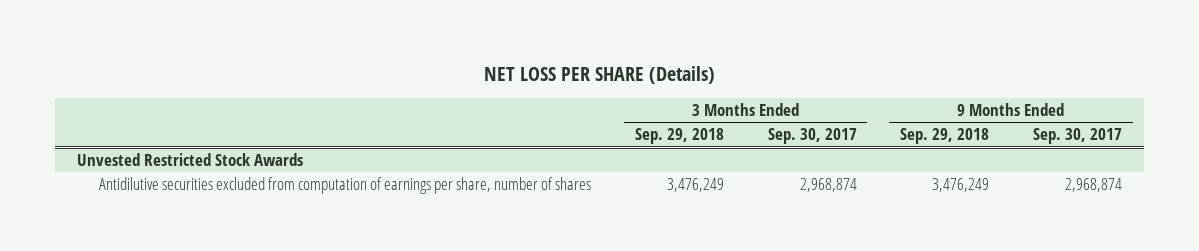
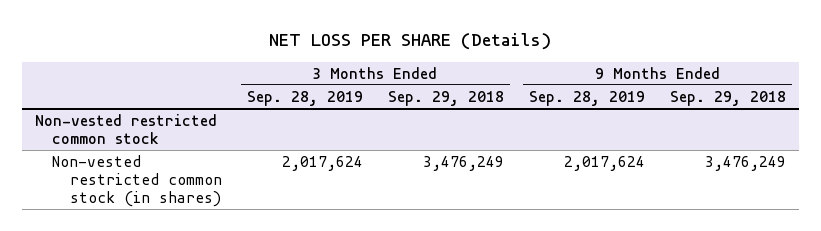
[767,128,857,145] Sep. 30, 2017 -> none
[1033,128,1123,145] Sep. 30, 2017 -> none
none -> [246,90,363,106] Sep. 28, 2019
none -> [529,90,646,106] Sep. 28, 2019
[76,153,303,167] Unvested Restricted Stock Awards -> [34,114,217,145] Non-vested restricted common stock
[98,177,591,195] Antidilutive securities excluded from computation of earnings per share, number of shares -> [52,155,222,207] Non-vested restricted common stock (in shares)

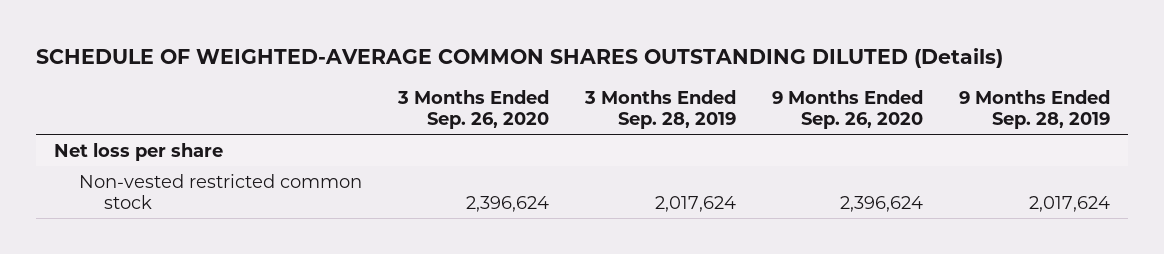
[269,33,552,51] NET LOSS PER SHARE (Details) -> [36,48,1004,69] SCHEDULE OF WEIGHTED-AVERAGE COMMON SHARES OUTSTANDING DILUTED (Details)
[387,90,504,106] Sep. 29, 2018 -> none
[670,90,787,106] Sep. 29, 2018 -> none
none -> [397,89,550,130] 3 Months Ended Sep. 26, 2020
none -> [771,89,923,130] 9 Months Ended Sep. 26, 2020
[34,114,217,145] Non-vested restricted common stock -> none
none -> [54,142,224,161] Net loss per share
[52,155,222,207] Non-vested restricted common stock (in shares) -> [79,173,363,210] Non-vested restricted common stock

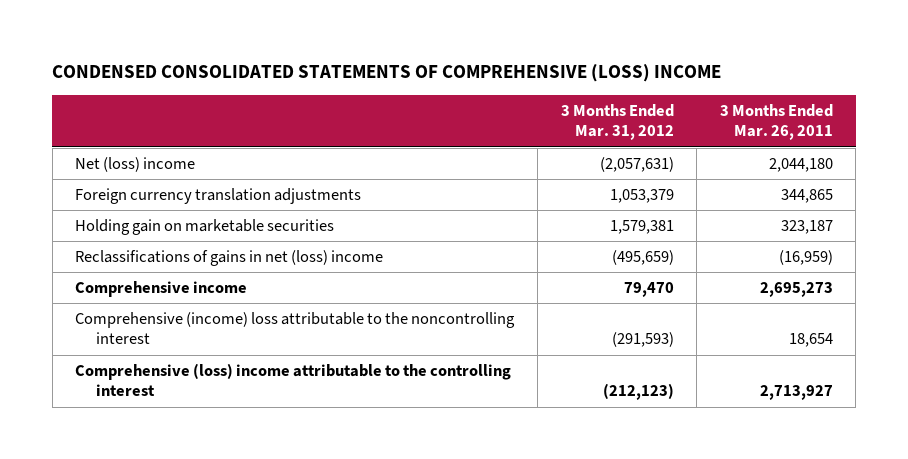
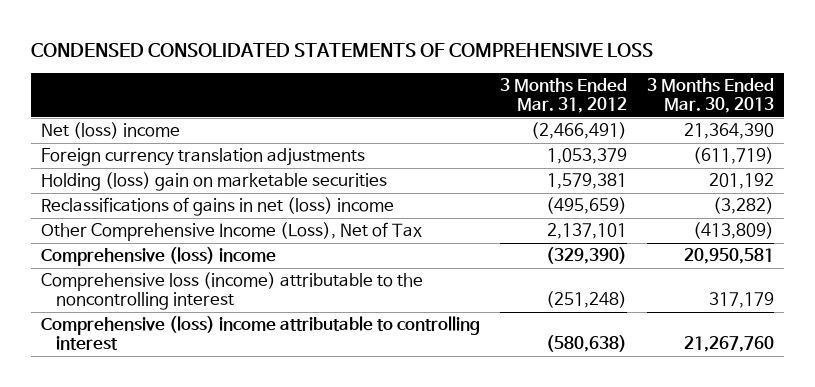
[52,64,722,83] CONDENSED CONSOLIDATED STATEMENTS OF COMPREHENSIVE (LOSS) INCOME -> [31,42,654,57] CONDENSED CONSOLIDATED STATEMENTS OF COMPREHENSIVE LOSS
[719,104,833,141] 3 Months Ended Mar. 26, 2011 -> none
none -> [646,78,774,114] 3 Months Ended Mar. 30, 2013
[599,157,674,173] (2,057,631) -> [531,122,628,140] (2,466,491)
[75,219,335,236] Holding gain on marketable securities -> [41,172,388,192] Holding (loss) gain on marketable securities
none -> [41,222,423,242] Other Comprehensive Income (Loss), Net of Tax
[75,281,248,298] Comprehensive income -> [41,247,277,267] Comprehensive (loss) income
[623,282,674,298] 79,470 -> [546,247,628,265] (329,390)
[75,312,516,345] Comprehensive (income) loss attributable to the noncontrolling interest -> [41,272,424,311] Comprehensive loss (income) attributable to the noncontrolling interest
[611,332,674,348] (291,593) -> [546,291,628,309] (251,248)
[75,363,512,397] Comprehensive (loss) income attributable to the controlling interest -> [41,316,481,351] Comprehensive (loss) income attributable to controlling interest
[602,383,674,401] (212,123) -> [546,335,628,353] (580,638)

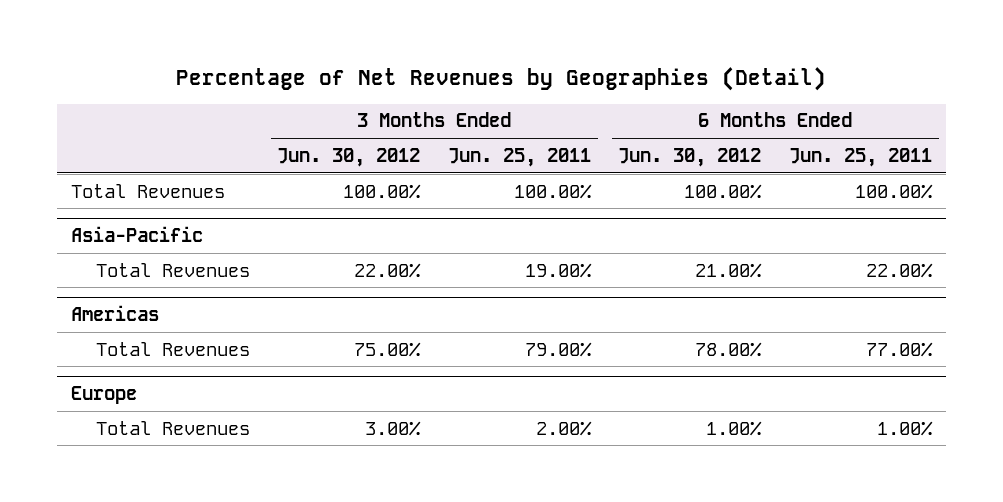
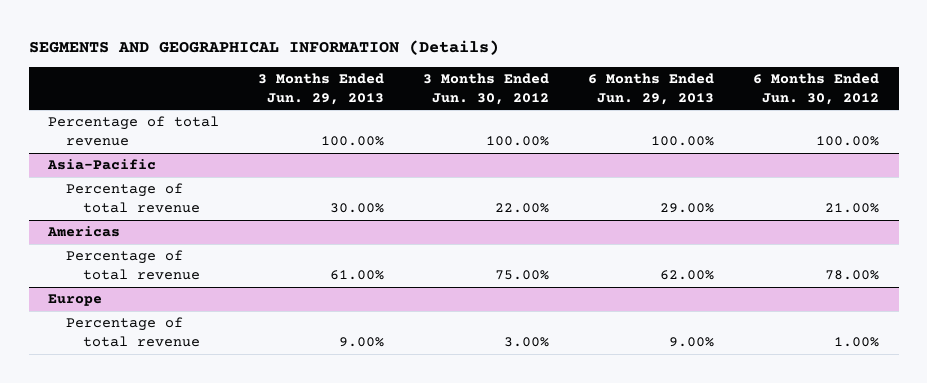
[176,67,827,92] Percentage of Net Revenues by Geographies (Detail) -> [28,39,499,55] SEGMENTS AND GEOGRAPHICAL INFORMATION (Details)
[447,147,591,167] Jun. 25, 2011 -> none
[789,147,933,167] Jun. 25, 2011 -> none
none -> [258,72,385,105] 3 Months Ended Jun. 29, 2013
none -> [588,72,715,105] 6 Months Ended Jun. 29, 2013
[70,183,225,198] Total Revenues -> [48,116,220,147] Percentage of total revenue
[95,262,250,277] Total Revenues -> [65,183,201,214] Percentage of total revenue
[95,341,250,356] Total Revenues -> [65,250,201,281] Percentage of total revenue
[95,420,250,435] Total Revenues -> [65,317,201,348] Percentage of total revenue

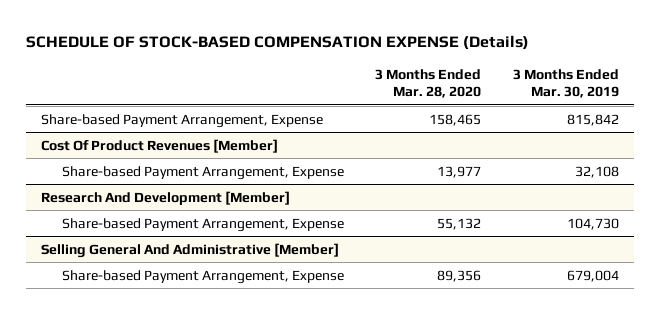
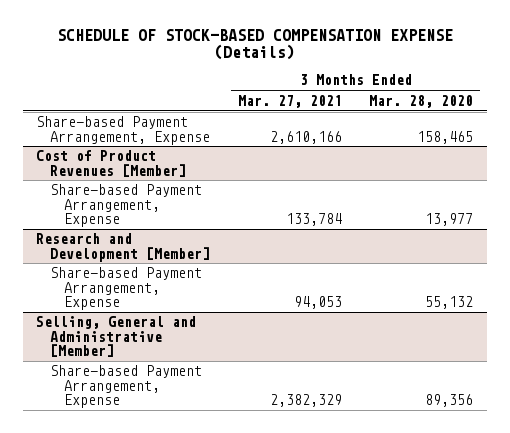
[512,68,619,99] 3 Months Ended Mar. 30, 2019 -> none
none -> [237,94,342,108] Mar. 27, 2021
[41,138,279,153] Cost Of Product Revenues [Member] -> [36,150,187,177] Cost of Product Revenues [Member]
[41,190,291,205] Research And Development [Member] -> [36,233,211,262] Research and Development [Member]
[41,242,340,258] Selling General And Administrative [Member] -> [36,316,197,357] Selling, General and Administrative [Member]

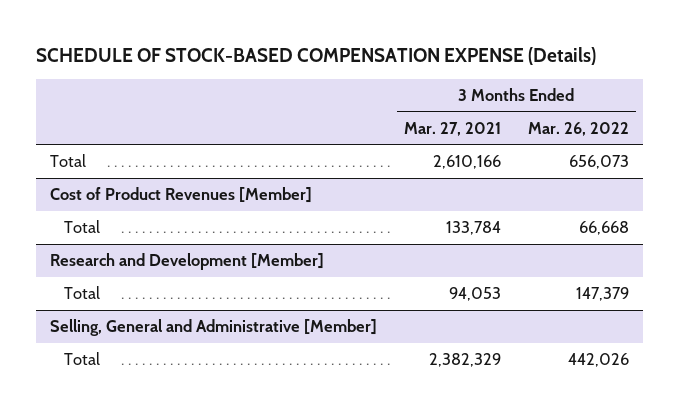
[369,94,474,108] Mar. 28, 2020 -> none
none -> [527,121,629,136] Mar. 26, 2022
[36,116,211,145] Share-based Payment Arrangement, Expense -> [49,154,86,168] Total
[50,184,203,227] Share-based Payment Arrangement, Expense -> [63,220,100,234] Total
[50,267,203,310] Share-based Payment Arrangement, Expense -> [63,286,100,300] Total
[50,365,203,408] Share-based Payment Arrangement, Expense -> [63,352,100,366] Total

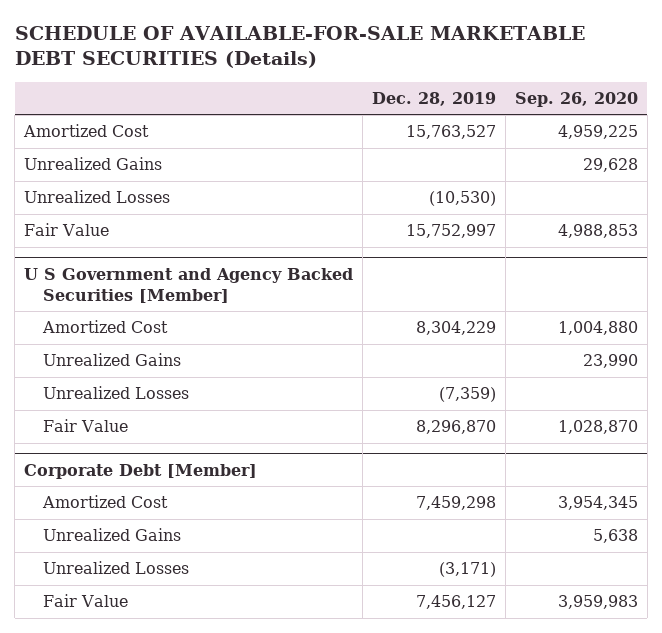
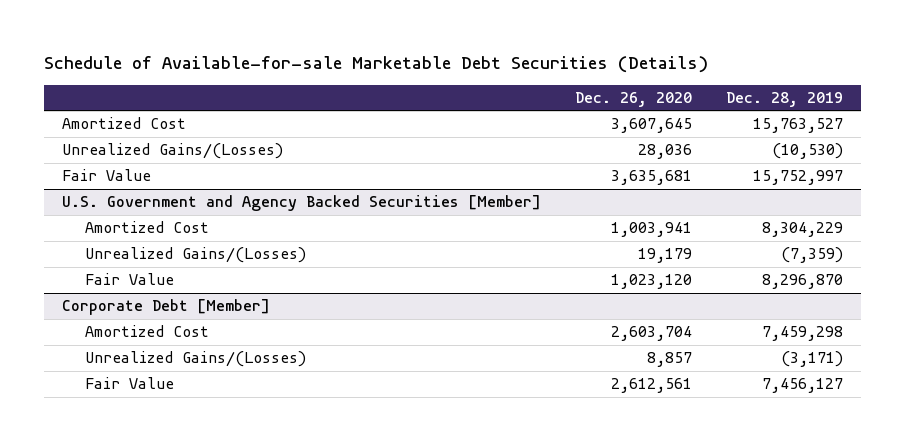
[14,26,585,69] SCHEDULE OF AVAILABLE-FOR-SALE MARKETABLE DEBT SECURITIES (Details) -> [44,55,709,73] Schedule of Available-for-sale Marketable Debt Securities (Details)
[514,91,638,107] Sep. 26, 2020 -> none
none -> [574,91,692,107] Dec. 26, 2020
[24,157,163,171] Unrealized Gains -> none
[24,190,171,204] Unrealized Losses -> [61,143,283,160] Unrealized Gains/(Losses)
[24,267,354,303] U S Government and Agency Backed Securities [Member] -> [61,195,541,212] U.S. Government and Agency Backed Securities [Member]
[43,353,182,367] Unrealized Gains -> none
[43,386,190,400] Unrealized Losses -> [85,247,307,264] Unrealized Gains/(Losses)
[43,528,182,542] Unrealized Gains -> none
[43,561,190,575] Unrealized Losses -> [85,351,307,368] Unrealized Gains/(Losses)

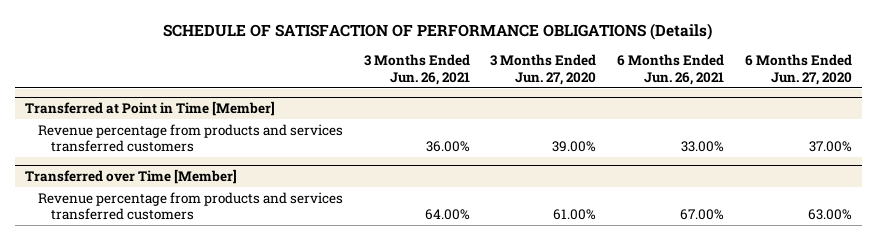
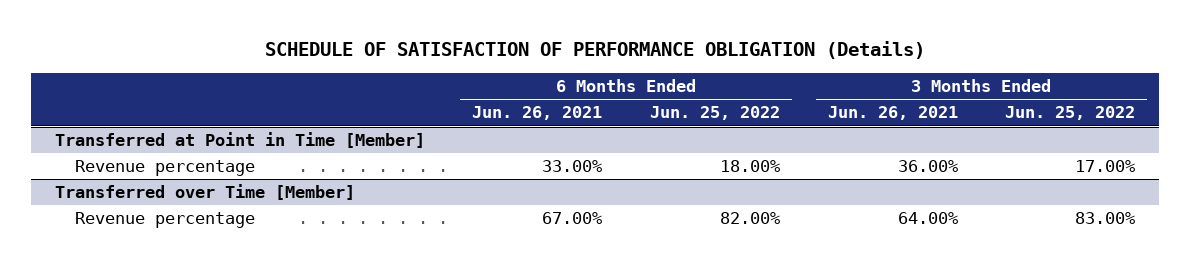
[163,22,713,40] SCHEDULE OF SATISFACTION OF PERFORMANCE OBLIGATIONS (Details) -> [264,41,925,60] SCHEDULE OF SATISFACTION OF PERFORMANCE OBLIGATION (Details)
[490,54,597,85] 3 Months Ended Jun. 27, 2020 -> none
[744,54,852,85] 6 Months Ended Jun. 27, 2020 -> none
none -> [649,106,780,121] Jun. 25, 2022
none -> [1005,106,1136,121] Jun. 25, 2022
[38,123,344,153] Revenue percentage from products and services transferred customers -> [74,160,255,177] Revenue percentage
[38,191,344,221] Revenue percentage from products and services transferred customers -> [74,212,255,229] Revenue percentage

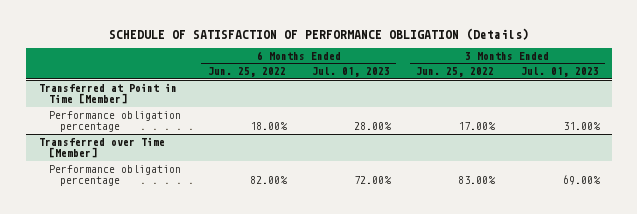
[472,106,603,121] Jun. 26, 2021 -> none
[827,106,958,121] Jun. 26, 2021 -> none
none -> [311,67,390,78] Jul. 01, 2023
none -> [520,67,599,78] Jul. 01, 2023
[74,160,255,177] Revenue percentage -> [49,110,182,133] Performance obligation percentage
[74,212,255,229] Revenue percentage -> [49,164,182,187] Performance obligation percentage

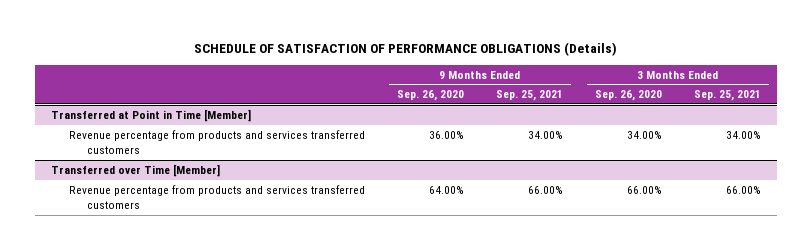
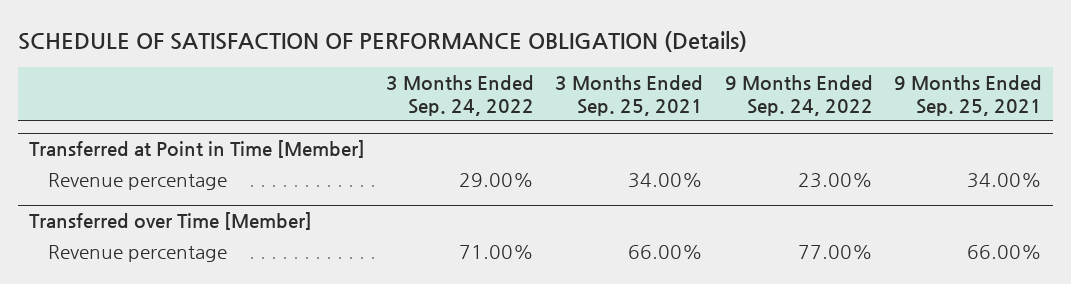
[193,42,617,57] SCHEDULE OF SATISFACTION OF PERFORMANCE OBLIGATIONS (Details) -> [18,31,748,53] SCHEDULE OF SATISFACTION OF PERFORMANCE OBLIGATION (Details)
[396,90,464,102] Sep. 26, 2020 -> none
[594,90,662,102] Sep. 26, 2020 -> none
none -> [386,74,535,117] 3 Months Ended Sep. 24, 2022
none -> [724,74,873,117] 9 Months Ended Sep. 24, 2022
[68,129,365,155] Revenue percentage from products and services transferred customers -> [47,172,227,190] Revenue percentage
[68,184,365,210] Revenue percentage from products and services transferred customers -> [47,244,227,262] Revenue percentage

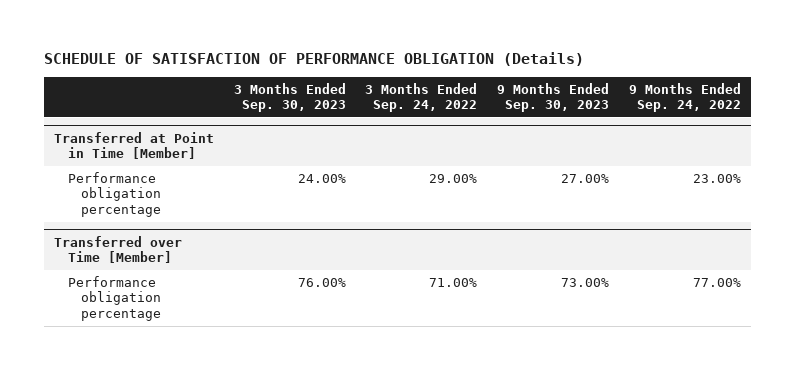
[555,74,704,117] 3 Months Ended Sep. 25, 2021 -> none
[893,74,1042,117] 9 Months Ended Sep. 25, 2021 -> none
none -> [233,82,346,113] 3 Months Ended Sep. 30, 2023
none -> [497,82,610,113] 9 Months Ended Sep. 30, 2023
[47,172,227,190] Revenue percentage -> [67,171,162,218] Performance obligation percentage
[47,244,227,262] Revenue percentage -> [67,275,162,322] Performance obligation percentage

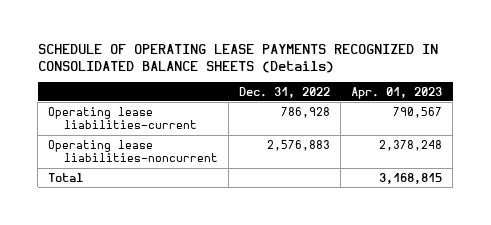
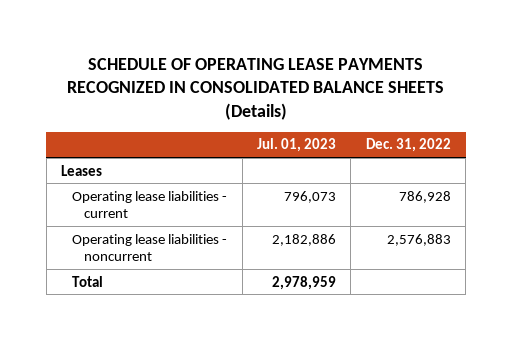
[351,86,443,99] Apr. 01, 2023 -> none
none -> [257,138,337,153] Jul. 01, 2023
none -> [61,164,103,176] Leases
[48,106,198,130] Operating lease liabilities-current -> [72,190,228,219] Operating lease liabilities - current
[48,139,219,163] Operating lease liabilities-noncurrent -> [72,233,228,262] Operating lease liabilities - noncurrent

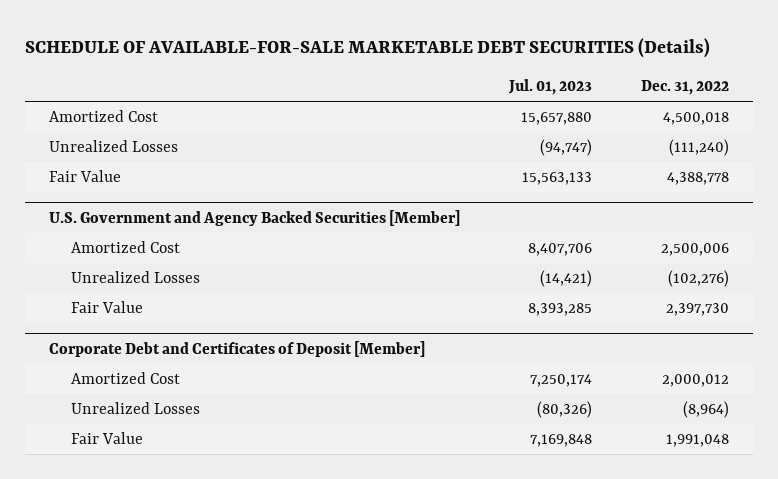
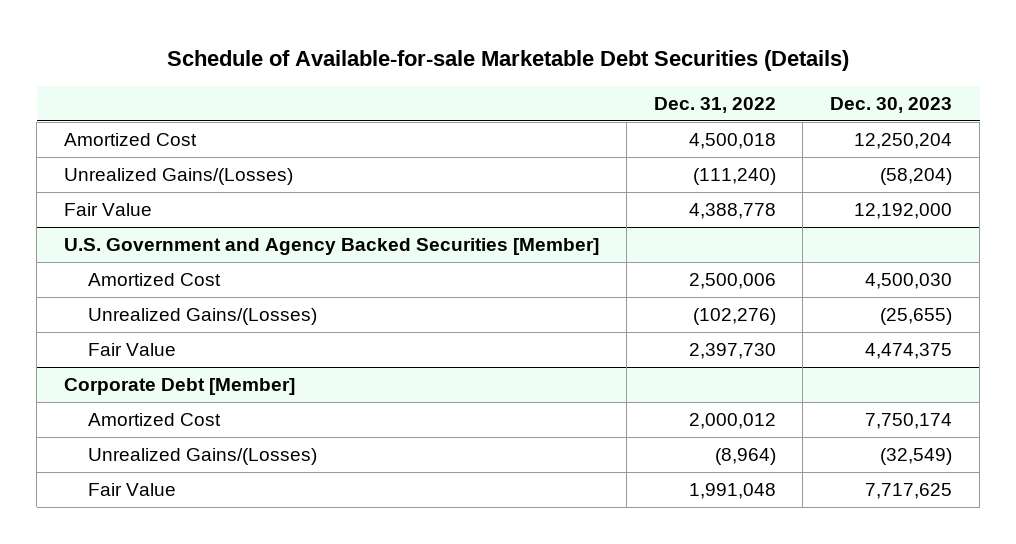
[24,37,710,58] SCHEDULE OF AVAILABLE-FOR-SALE MARKETABLE DEBT SECURITIES (Details) -> [167,50,850,72] Schedule of Available-for-sale Marketable Debt Securities (Details)
[507,79,592,96] Jul. 01, 2023 -> none
none -> [830,96,953,113] Dec. 30, 2023
[49,140,179,153] Unrealized Losses -> [63,168,293,186] Unrealized Gains/(Losses)
[70,271,200,284] Unrealized Losses -> [87,308,317,326] Unrealized Gains/(Losses)
[49,340,426,357] Corporate Debt and Certificates of Deposit [Member] -> none
none -> [63,378,295,396] Corporate Debt [Member]
[70,402,200,415] Unrealized Losses -> [87,448,317,466] Unrealized Gains/(Losses)

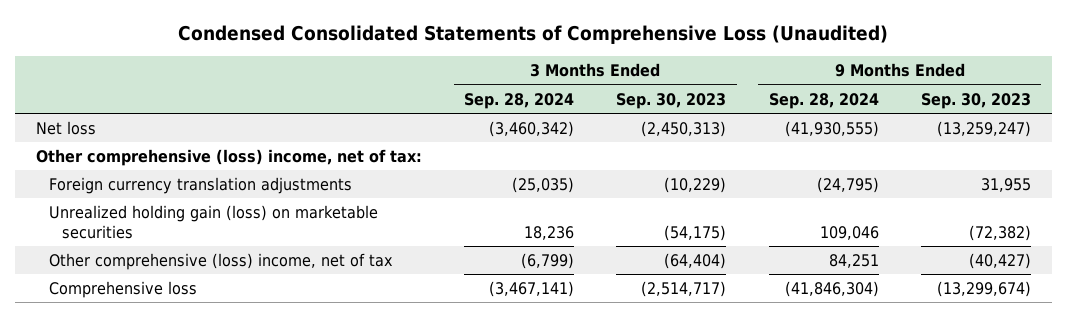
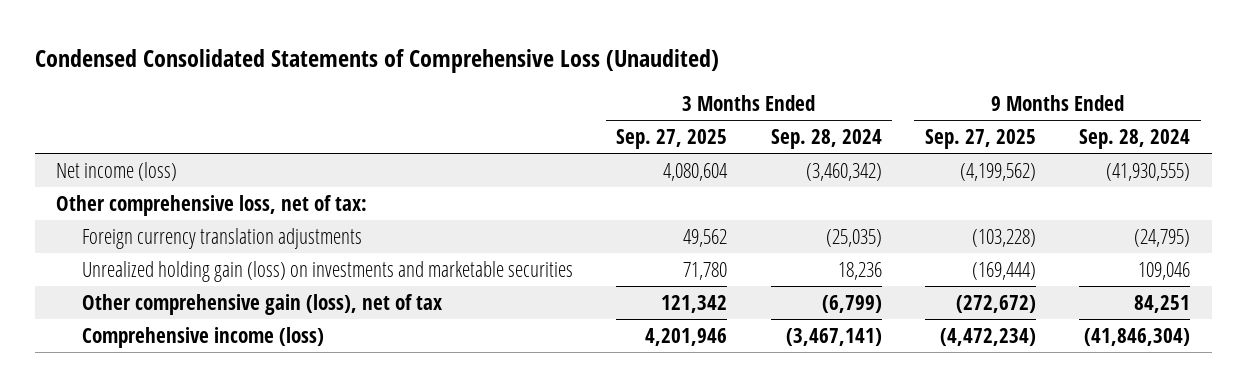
[616,92,727,109] Sep. 30, 2023 -> none
[920,92,1031,109] Sep. 30, 2023 -> none
none -> [616,129,728,150] Sep. 27, 2025
none -> [924,129,1036,150] Sep. 27, 2025
[36,121,97,136] Net loss -> [56,161,178,181] Net income (loss)
[36,149,423,167] Other comprehensive (loss) income, net of tax: -> [56,194,368,216] Other comprehensive loss, net of tax:
[49,205,379,240] Unrealized holding gain (loss) on marketable securities -> [82,260,574,282] Unrealized holding gain (loss) on investments and marketable securities
[49,253,394,271] Other comprehensive (loss) income, net of tax -> [82,293,443,315] Other comprehensive gain (loss), net of tax
[49,281,198,299] Comprehensive loss -> [82,326,325,348] Comprehensive income (loss)

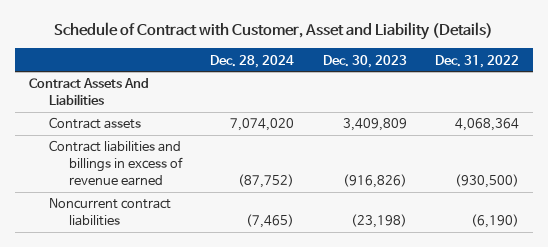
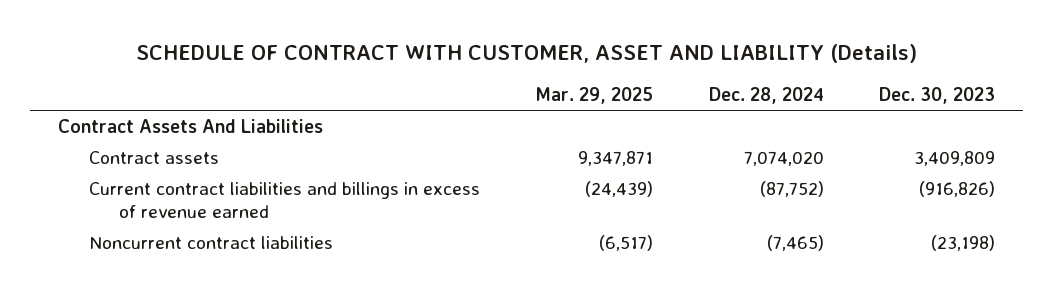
[53,22,493,41] Schedule of Contract with Customer, Asset and Liability (Details) -> [135,43,917,63] SCHEDULE OF CONTRACT WITH CUSTOMER, ASSET AND LIABILITY (Details)
[434,54,519,68] Dec. 31, 2022 -> none
none -> [535,87,654,105] Mar. 29, 2025
[49,140,184,187] Contract liabilities and billings in excess of revenue earned -> [88,181,480,219] Current contract liabilities and billings in excess of revenue earned

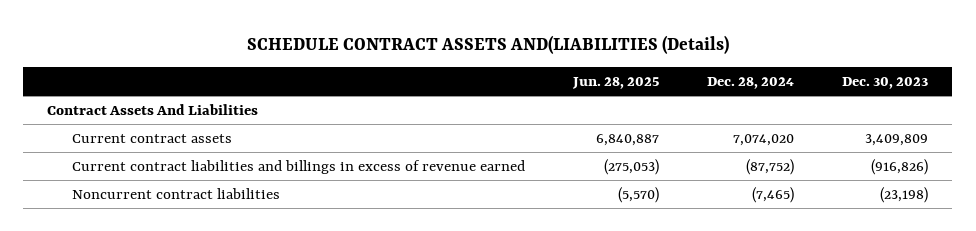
[135,43,917,63] SCHEDULE OF CONTRACT WITH CUSTOMER, ASSET AND LIABILITY (Details) -> [246,34,729,54] SCHEDULE CONTRACT ASSETS AND(LIABILITIES (Details)
[535,87,654,105] Mar. 29, 2025 -> none
none -> [572,77,660,90] Jun. 28, 2025
[88,150,219,164] Contract assets -> [72,134,233,144] Current contract assets

